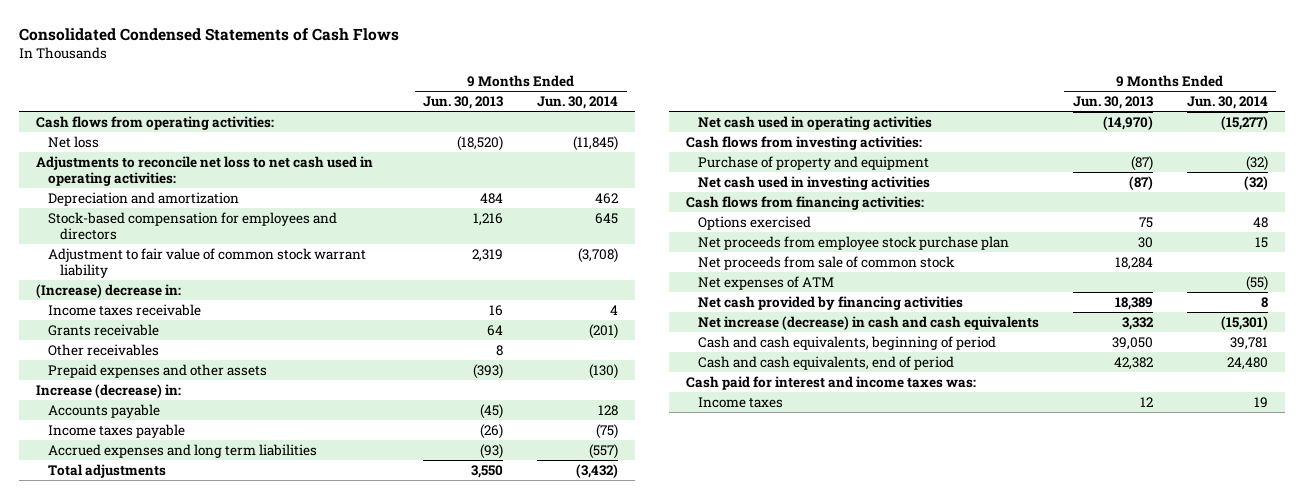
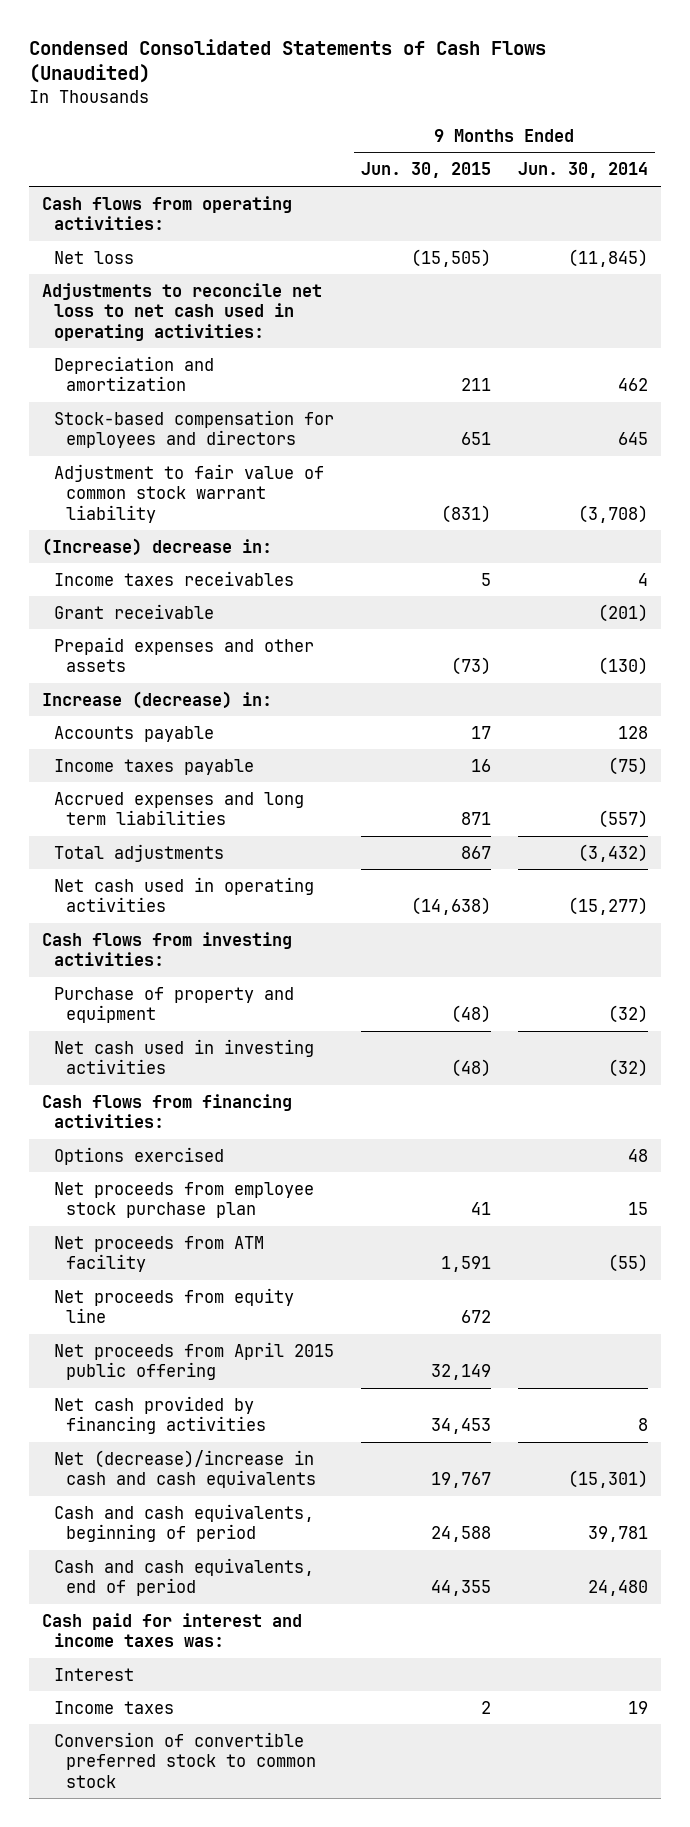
[18,27,399,41] Consolidated Condensed Statements of Cash Flows -> [28,38,546,84] Condensed Consolidated Statements of Cash Flows (Unaudited)
[423,96,504,110] Jun. 30, 2013 -> none
none -> [360,162,491,179] Jun. 30, 2015
[48,343,160,356] Other receivables -> none
[48,303,202,316] Income taxes receivable -> [54,570,295,586] Income taxes receivables
[48,323,160,336] Grants receivable -> [54,603,215,619] Grant receivable
[697,255,955,270] Net proceeds from sale of common stock -> none
[697,275,834,290] Net expenses of ATM -> none
none -> [54,1235,265,1273] Net proceeds from ATM facility
none -> [54,1287,295,1324] Net proceeds from equity line
none -> [54,1341,335,1381] Net proceeds from April 2015 public offering
[697,315,1039,330] Net increase (decrease) in cash and cash equivalents -> [54,1449,316,1489] Net (decrease)/increase in cash and cash equivalents
none -> [54,1667,135,1681] Interest
none -> [54,1731,316,1788] Conversion of convertible preferred stock to common stock

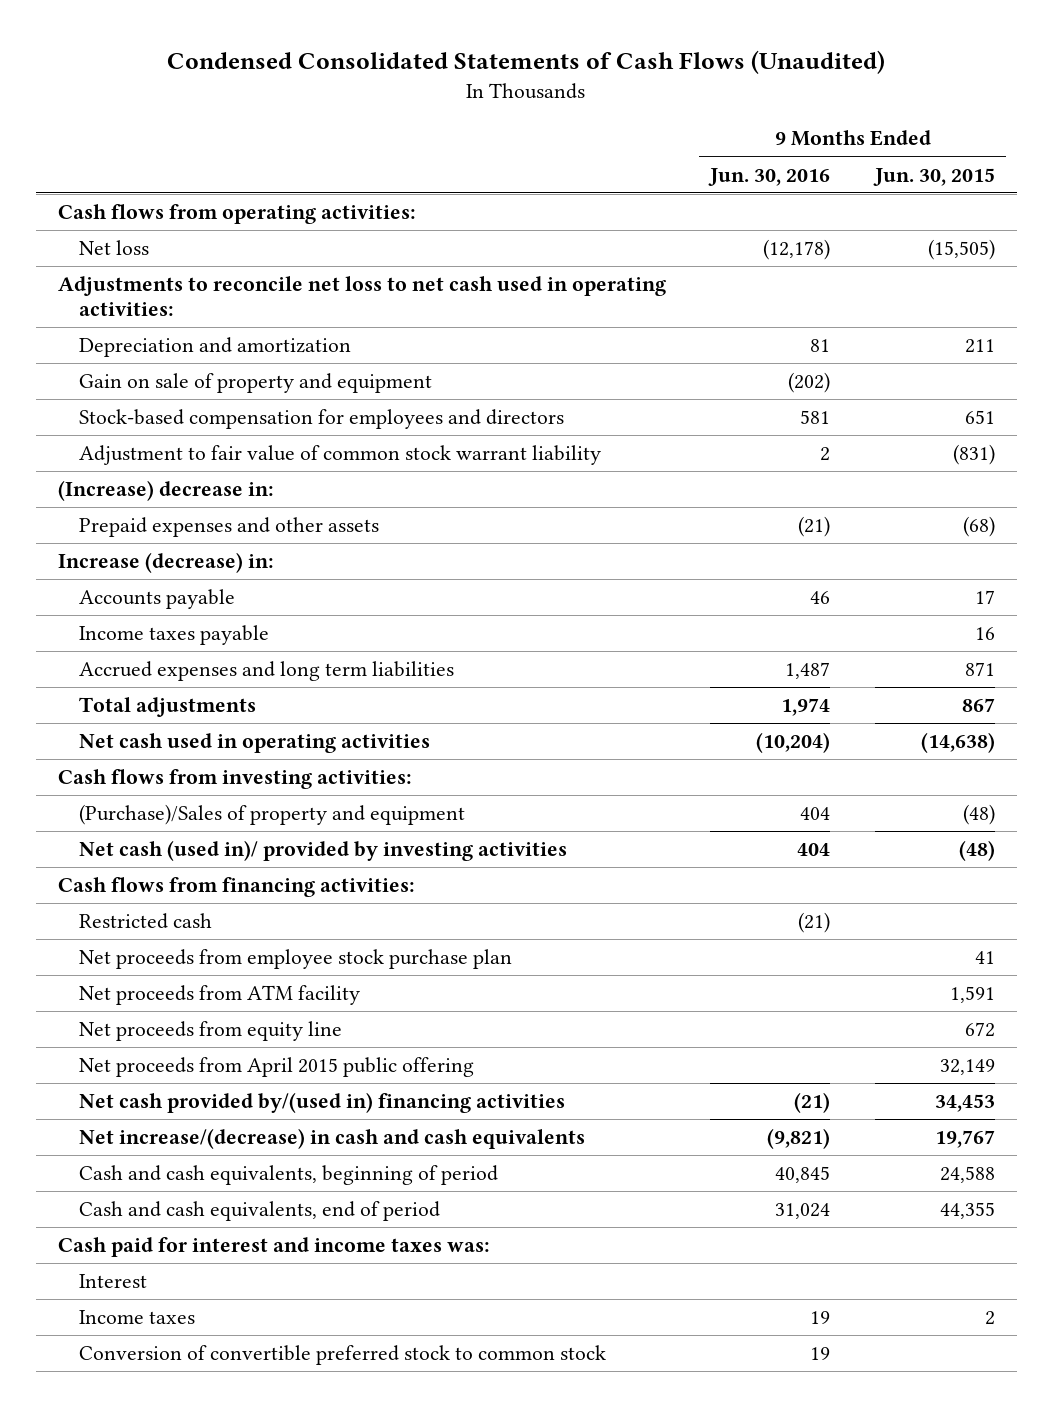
[517,162,648,179] Jun. 30, 2014 -> none
none -> [708,167,831,186] Jun. 30, 2016
none -> [78,373,432,394] Gain on sale of property and equipment
[54,570,295,586] Income taxes receivables -> none
[54,603,215,619] Grant receivable -> none
[450,657,491,676] (73) -> [962,516,995,538] (68)
[54,986,295,1024] Purchase of property and equipment -> [78,804,465,826] (Purchase)/Sales of property and equipment
[54,1038,315,1075] Net cash used in investing activities -> [78,840,567,862] Net cash (used in)/ provided by investing activities
[54,1146,225,1165] Options exercised -> none
none -> [78,913,212,930] Restricted cash
[54,1395,266,1435] Net cash provided by financing activities -> [78,1092,565,1114] Net cash provided by/(used in) financing activities
[54,1449,316,1489] Net (decrease)/increase in cash and cash equivalents -> [78,1128,585,1150] Net increase/(decrease) in cash and cash equivalents

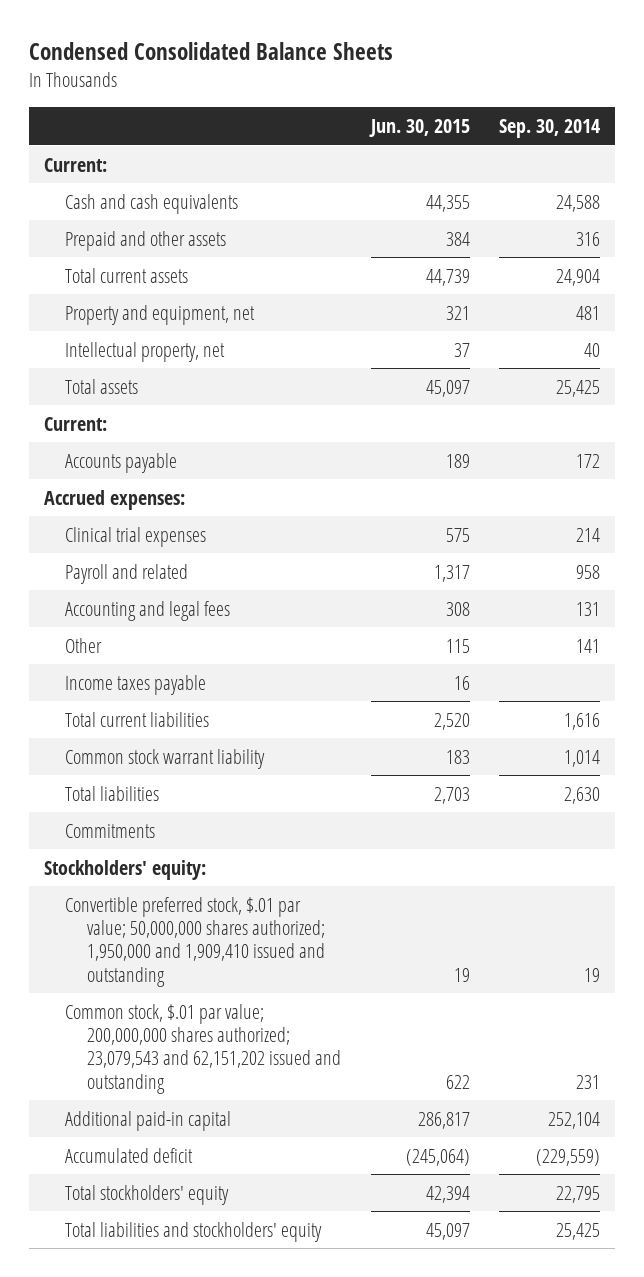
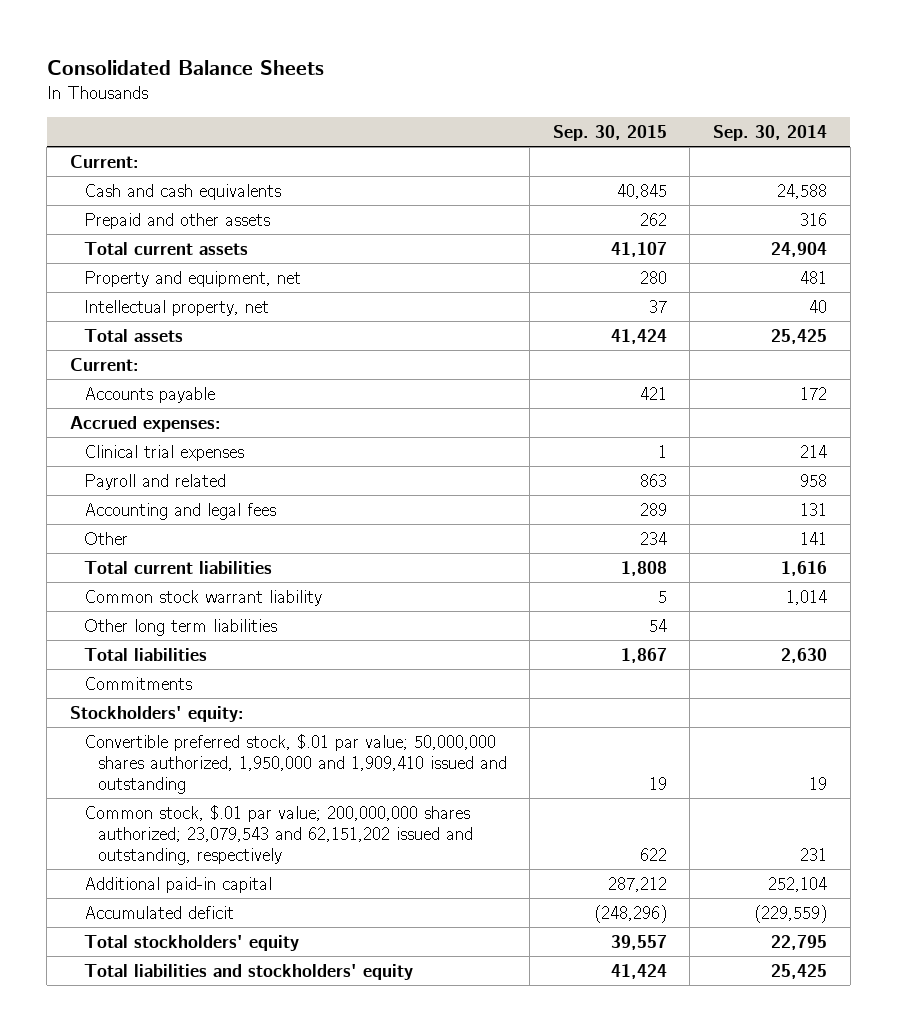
[28,42,393,61] Condensed Consolidated Balance Sheets -> [46,59,324,75] Consolidated Balance Sheets
[368,119,470,138] Jun. 30, 2015 -> none
none -> [552,125,667,142] Sep. 30, 2015
[65,674,207,695] Income taxes payable -> none
none -> [83,618,277,636] Other long term liabilities
[65,896,326,987] Convertible preferred stock, $.01 par value; 50,000,000 shares authorized; 1,950,000 and 1,909,410 issued and outstanding -> [83,733,507,795] Convertible preferred stock, $.01 par value; 50,000,000 shares authorized, 1,950,000 and 1,909,410 issued and outstanding
[65,1003,342,1094] Common stock, $.01 par value; 200,000,000 shares authorized; 23,079,543 and 62,151,202 issued and outstanding -> [83,804,473,866] Common stock, $.01 par value; 200,000,000 shares authorized; 23,079,543 and 62,151,202 issued and outstanding, respectively

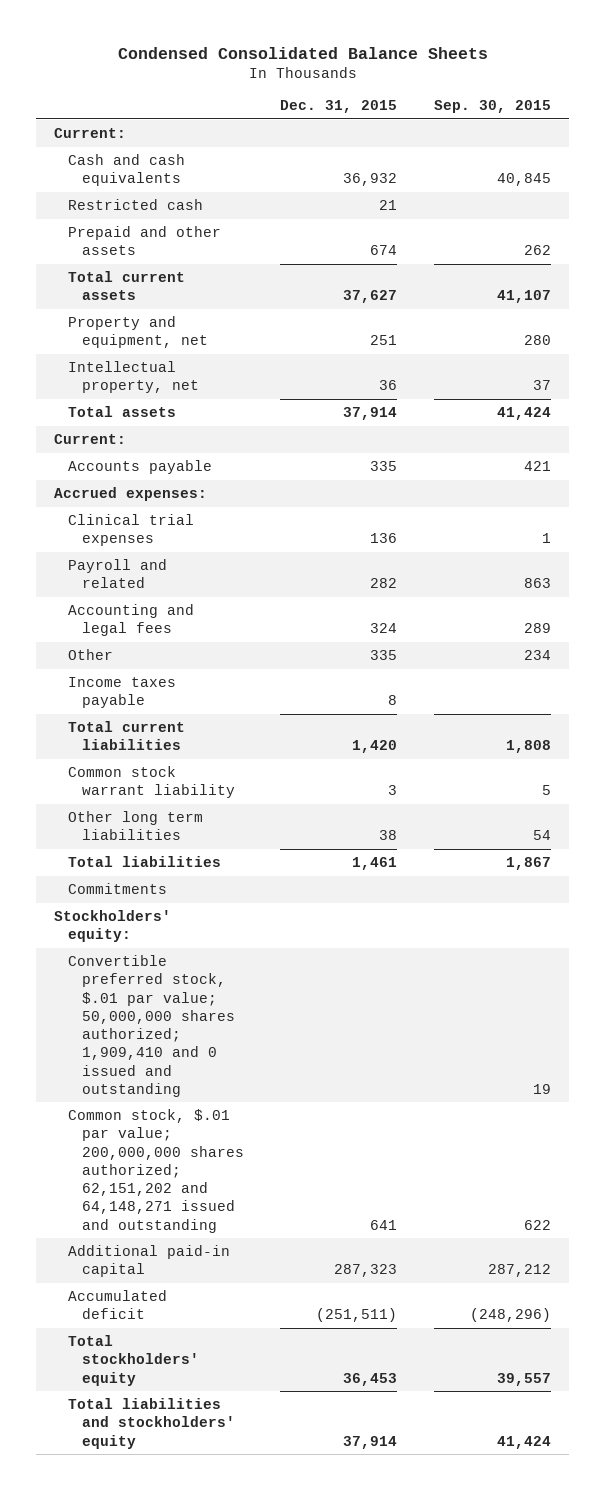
[46,59,324,75] Consolidated Balance Sheets -> [117,46,488,59] Condensed Consolidated Balance Sheets
[713,125,828,142] Sep. 30, 2014 -> none
none -> [280,100,398,114] Dec. 31, 2015
none -> [68,199,204,211] Restricted cash
none -> [68,677,177,709] Income taxes payable
[83,733,507,795] Convertible preferred stock, $.01 par value; 50,000,000 shares authorized, 1,950,000 and 1,909,410 issued and outstanding -> [68,955,236,1097] Convertible preferred stock, $.01 par value; 50,000,000 shares authorized; 1,909,410 and 0 issued and outstanding
[83,804,473,866] Common stock, $.01 par value; 200,000,000 shares authorized; 23,079,543 and 62,151,202 issued and outstanding, respectively -> [68,1109,245,1233] Common stock, $.01 par value; 200,000,000 shares authorized; 62,151,202 and 64,148,271 issued and outstanding

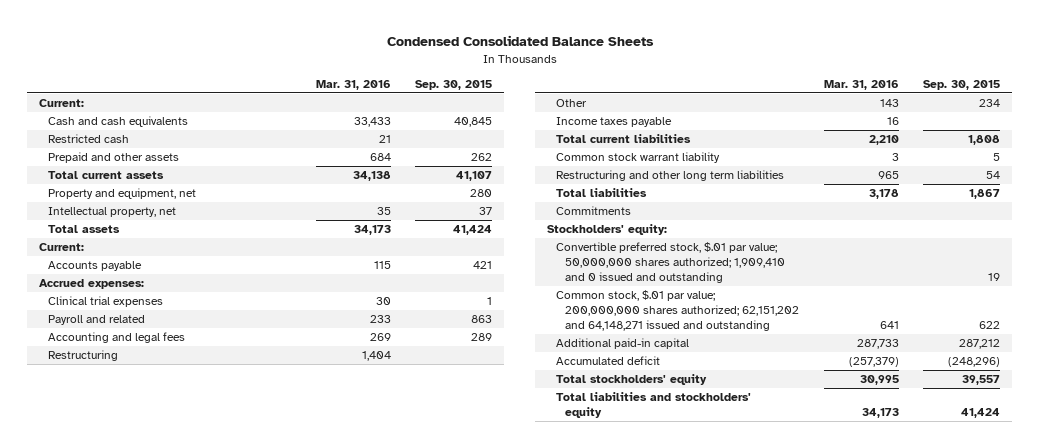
[280,100,398,114] Dec. 31, 2015 -> none
none -> [315,79,391,90] Mar. 31, 2016
none -> [48,350,119,362] Restructuring
[68,811,204,841] Other long term liabilities -> [556,170,785,182] Restructuring and other long term liabilities

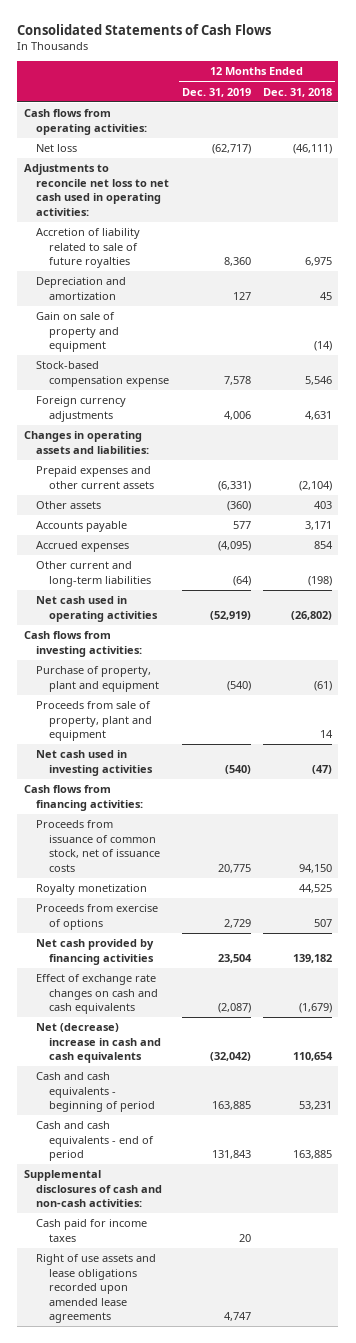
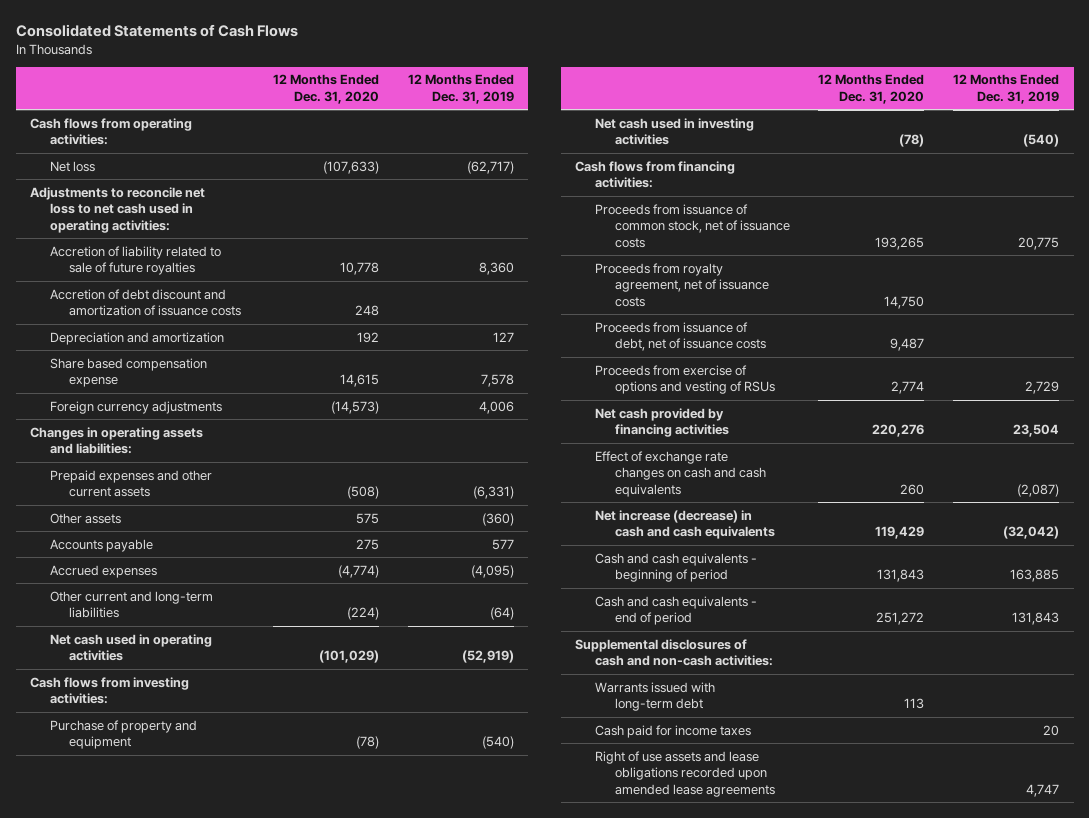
[263,87,333,97] Dec. 31, 2018 -> none
none -> [273,74,380,104] 12 Months Ended Dec. 31, 2020
none -> [49,288,242,317] Accretion of debt discount and amortization of issuance costs
[36,312,120,353] Gain on sale of property and equipment -> none
[36,361,170,387] Stock-based compensation expense -> [49,357,207,388] Share based compensation expense
[36,701,153,742] Proceeds from sale of property, plant and equipment -> none
[36,666,160,692] Purchase of property, plant and equipment -> [49,719,197,750] Purchase of property and equipment
[36,884,148,896] Royalty monetization -> [594,262,769,308] Proceeds from royalty agreement, net of issuance costs
none -> [594,321,766,352] Proceeds from issuance of debt, net of issuance costs
[36,904,159,930] Proceeds from exercise of options -> [594,364,775,395] Proceeds from exercise of options and vesting of RSUs
[36,1023,162,1064] Net (decrease) increase in cash and cash equivalents -> [594,509,775,540] Net increase (decrease) in cash and cash equivalents
none -> [594,681,715,712] Warrants issued with long-term debt

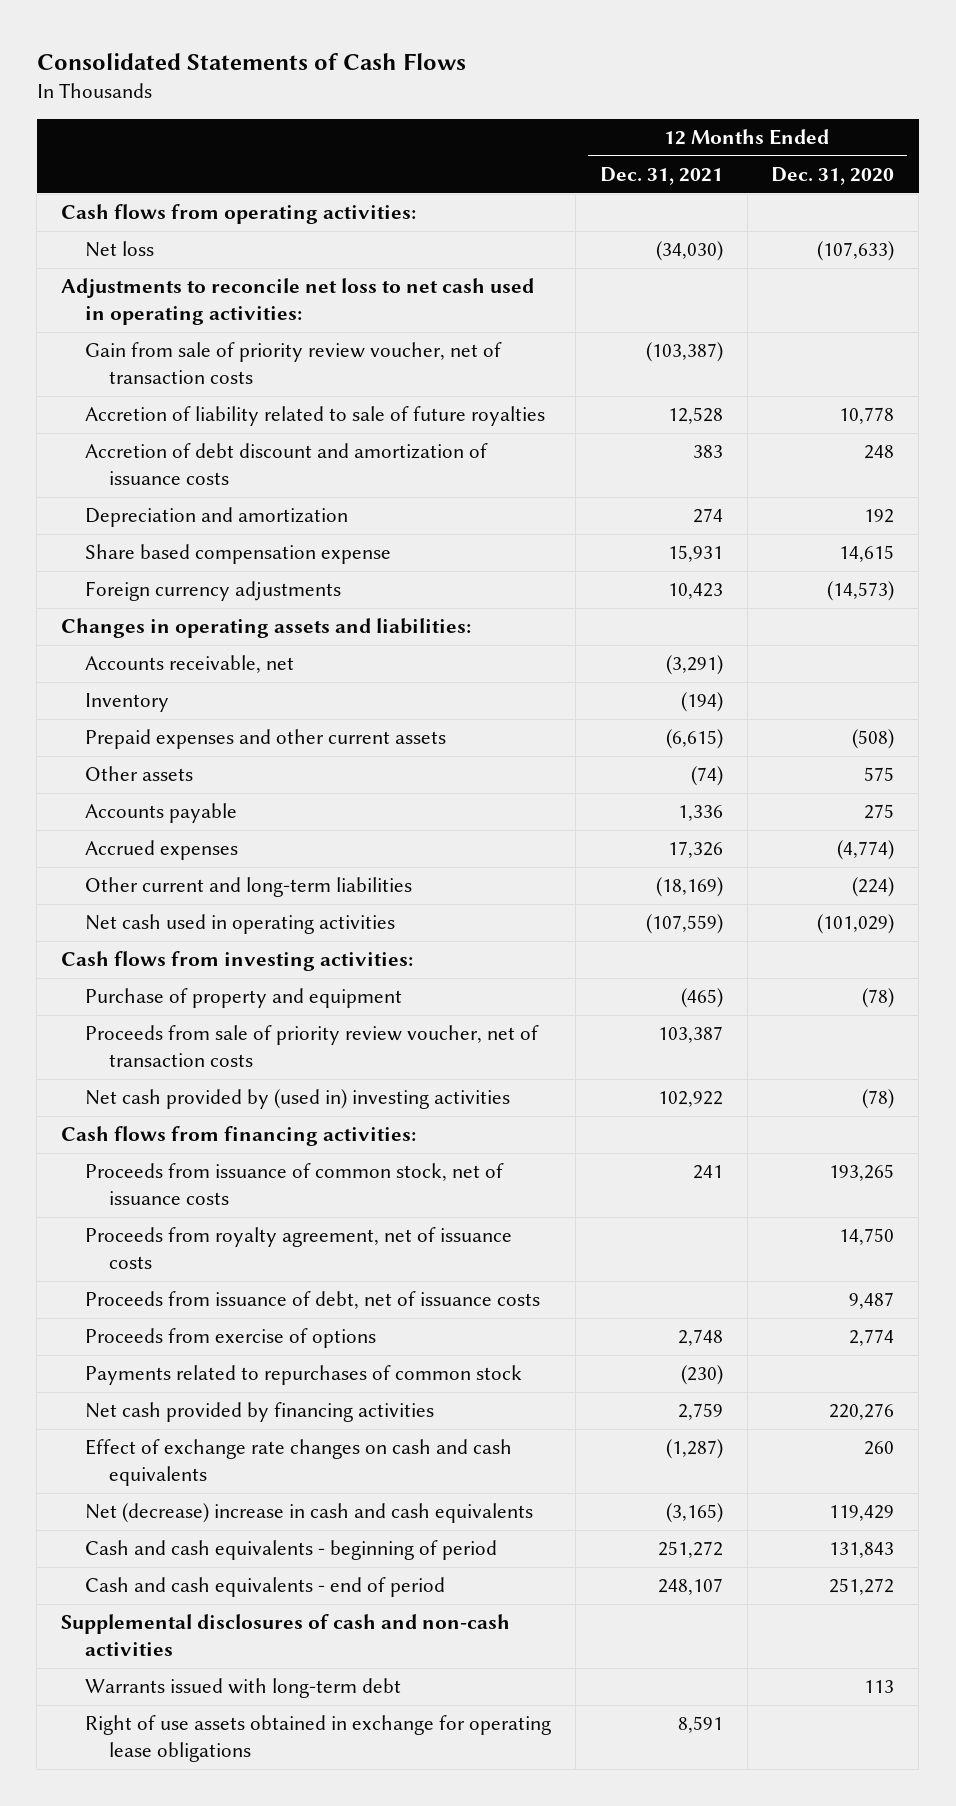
[407,74,514,104] 12 Months Ended Dec. 31, 2019 -> none
none -> [599,167,723,186] Dec. 31, 2021
none -> [85,342,503,384] Gain from sale of priority review voucher, net of transaction costs
none -> [85,655,295,674] Accounts receivable, net
none -> [85,693,170,713] Inventory
none -> [85,1025,540,1067] Proceeds from sale of priority review voucher, net of transaction costs
[594,117,754,146] Net cash used in investing activities -> [85,1089,511,1110] Net cash provided by (used in) investing activities
[594,364,775,395] Proceeds from exercise of options and vesting of RSUs -> [85,1328,377,1349] Proceeds from exercise of options
none -> [85,1365,523,1386] Payments related to repurchases of common stock
[594,509,775,540] Net increase (decrease) in cash and cash equivalents -> [85,1503,534,1524] Net (decrease) increase in cash and cash equivalents
[575,638,773,667] Supplemental disclosures of cash and non-cash activities: -> [61,1614,511,1656] Supplemental disclosures of cash and non-cash activities
[594,724,751,738] Cash paid for income taxes -> none
[594,750,775,798] Right of use assets and lease obligations recorded upon amended lease agreements -> [85,1715,552,1762] Right of use assets obtained in exchange for operating lease obligations

